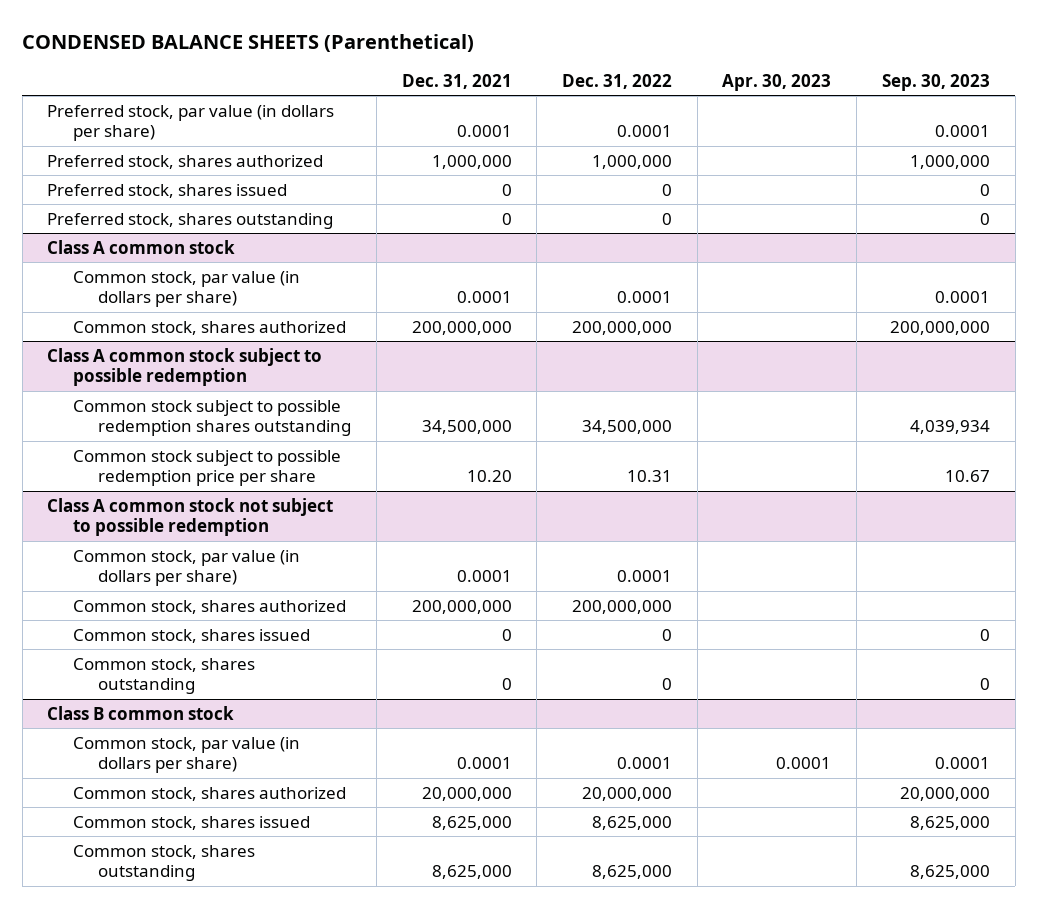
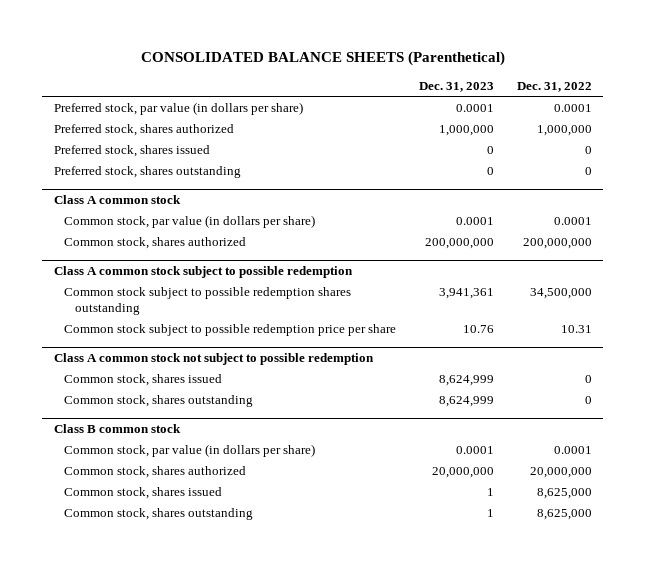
[22,33,475,52] CONDENSED BALANCE SHEETS (Parenthetical) -> [140,51,505,67] CONSOLIDATED BALANCE SHEETS (Parenthetical)
[401,73,512,89] Dec. 31, 2021 -> none
[722,73,832,91] Apr. 30, 2023 -> none
[881,73,990,91] Sep. 30, 2023 -> none
none -> [418,82,494,93] Dec. 31, 2023
[72,549,300,587] Common stock, par value (in dollars per share) -> none
[72,599,346,614] Common stock, shares authorized -> none

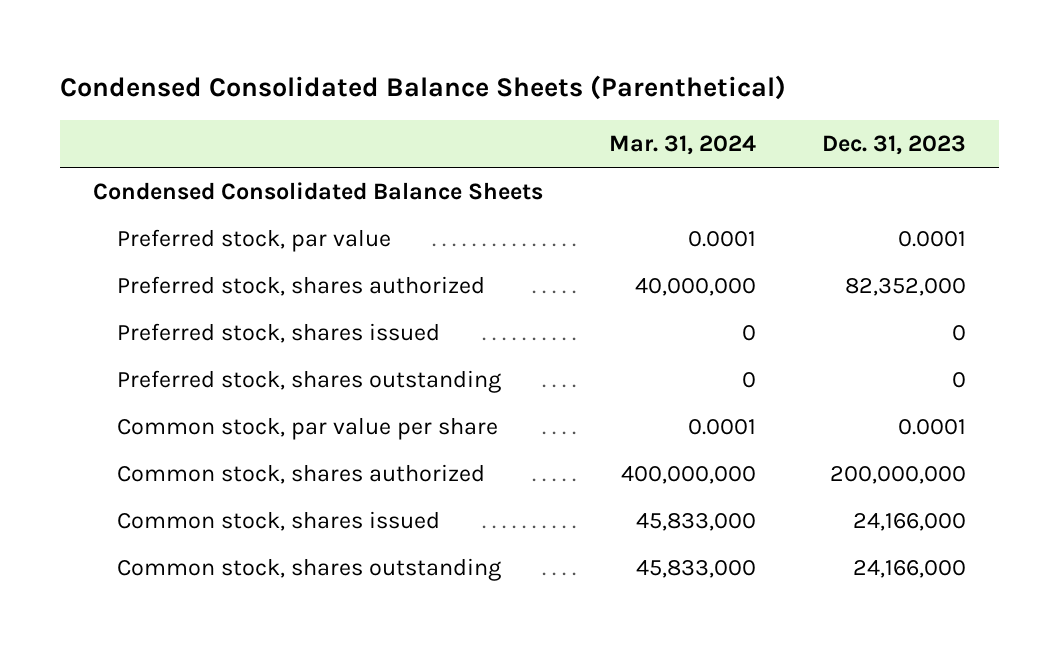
[140,51,505,67] CONSOLIDATED BALANCE SHEETS (Parenthetical) -> [59,75,786,101] Condensed Consolidated Balance Sheets (Parenthetical)
[516,82,592,93] Dec. 31, 2022 -> none
none -> [608,134,756,155] Mar. 31, 2024
none -> [92,182,543,201] Condensed Consolidated Balance Sheets
[53,101,303,115] Preferred stock, par value (in dollars per share) -> [116,229,391,253] Preferred stock, par value
[438,124,494,136] 1,000,000 -> [844,278,966,297] 82,352,000
[53,194,181,204] Class A common stock -> none
[64,214,316,228] Common stock, par value (in dollars per share) -> [116,417,498,441] Common stock, par value per share
[53,265,353,278] Class A common stock subject to possible redemption -> none
[64,286,352,315] Common stock subject to possible redemption shares outstanding -> none
[64,323,397,336] Common stock subject to possible redemption price per share -> none
[53,352,374,365] Class A common stock not subject to possible redemption -> none
[53,423,181,433] Class B common stock -> none
[64,443,316,457] Common stock, par value (in dollars per share) -> none
[64,465,247,478] Common stock, shares authorized -> none
[64,486,223,499] Common stock, shares issued -> none
[64,507,254,520] Common stock, shares outstanding -> none
[438,374,494,386] 8,624,999 -> [852,513,966,532] 24,166,000
[438,395,494,407] 8,624,999 -> [852,560,966,579] 24,166,000

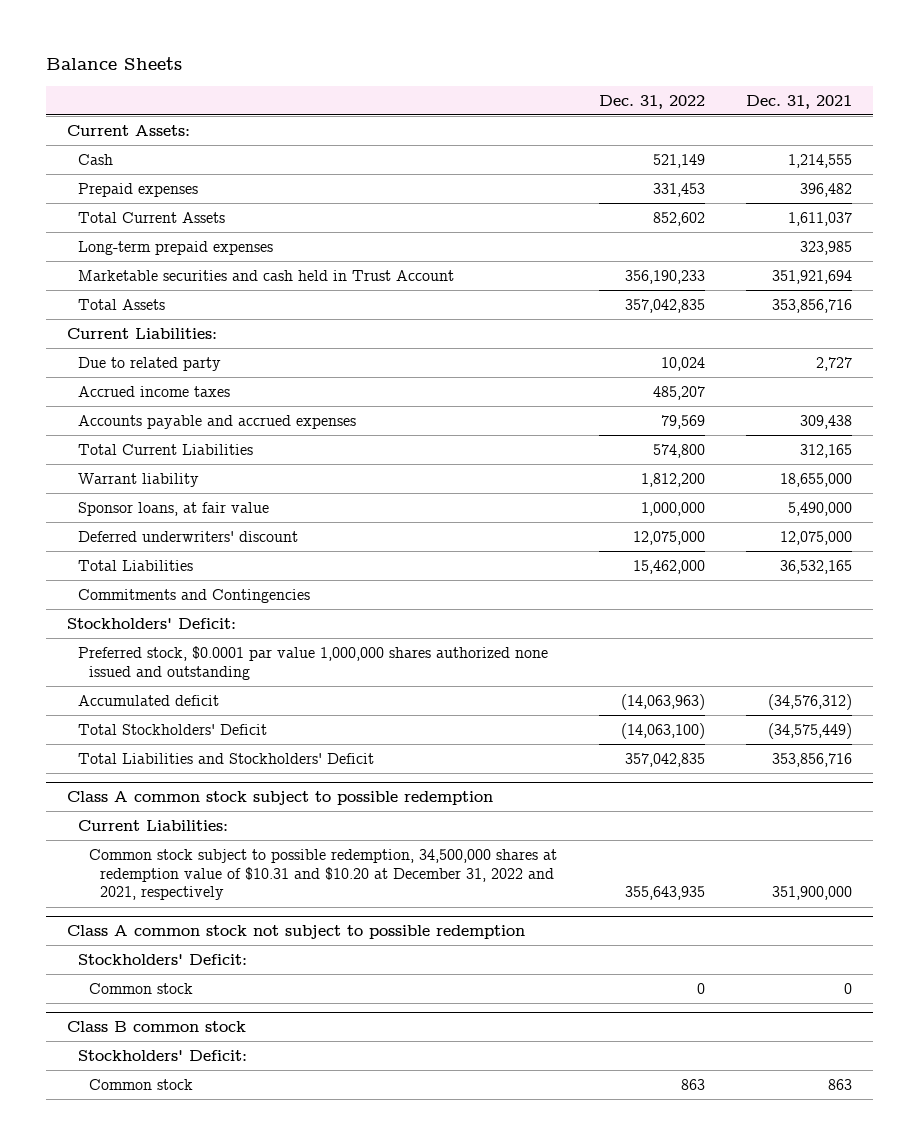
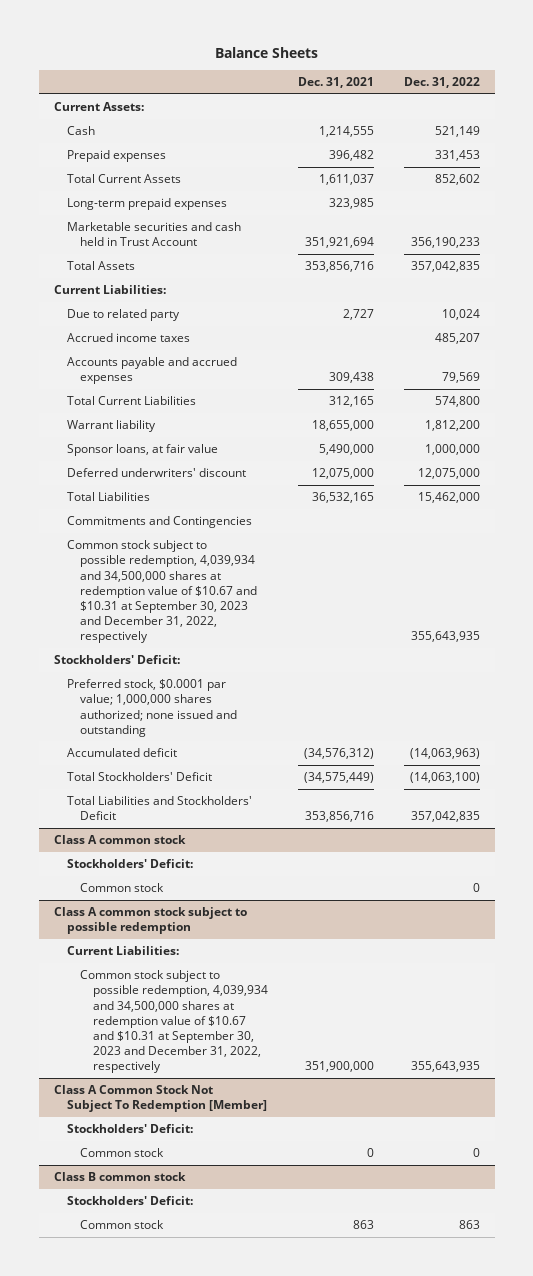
none -> [66,540,257,644] Common stock subject to possible redemption, 4,039,934 and 34,500,000 shares at redemption value of $10.67 and $10.31 at September 30, 2023 and December 31, 2022, respectively
[77,645,548,680] Preferred stock, $0.0001 par value 1,000,000 shares authorized none issued and outstanding -> [66,679,237,737] Preferred stock, $0.0001 par value; 1,000,000 shares authorized; none issued and outstanding
none -> [53,835,186,845] Class A common stock
none -> [66,859,193,869] Stockholders' Deficit:
none -> [79,883,164,893] Common stock
[88,848,557,901] Common stock subject to possible redemption, 34,500,000 shares at redemption value of $10.31 and $10.20 at December 31, 2022 and 2021, respectively -> [79,970,268,1074] Common stock subject to possible redemption, 4,039,934 and 34,500,000 shares at redemption value of $10.67 and $10.31 at September 30, 2023 and December 31, 2022, respectively
[66,925,525,940] Class A common stock not subject to possible redemption -> [53,1085,267,1113] Class A Common Stock Not Subject To Redemption [Member]

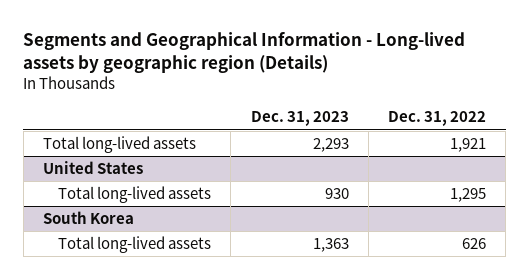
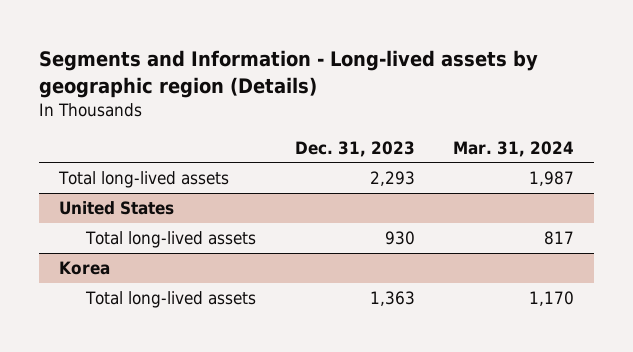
[23,32,466,74] Segments and Geographical Information - Long-lived assets by geographic region (Details) -> [39,49,539,98] Segments and Information - Long-lived assets by geographic region (Details)
[388,111,487,127] Dec. 31, 2022 -> none
none -> [453,140,575,157] Mar. 31, 2024
[42,211,134,225] South Korea -> [58,261,110,276] Korea

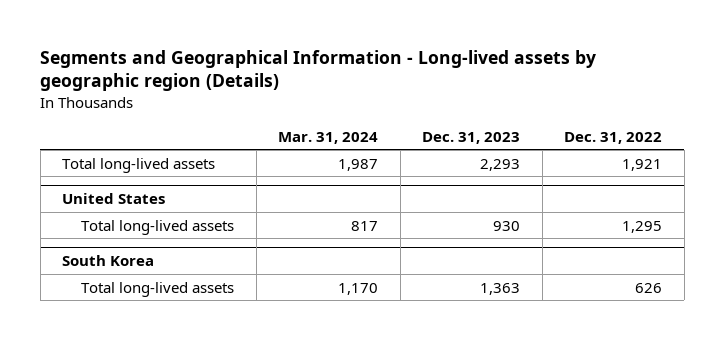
[39,49,539,98] Segments and Information - Long-lived assets by geographic region (Details) -> [40,49,597,92] Segments and Geographical Information - Long-lived assets by geographic region (Details)
none -> [564,131,663,144] Dec. 31, 2022
[58,261,110,276] Korea -> [62,254,155,266] South Korea

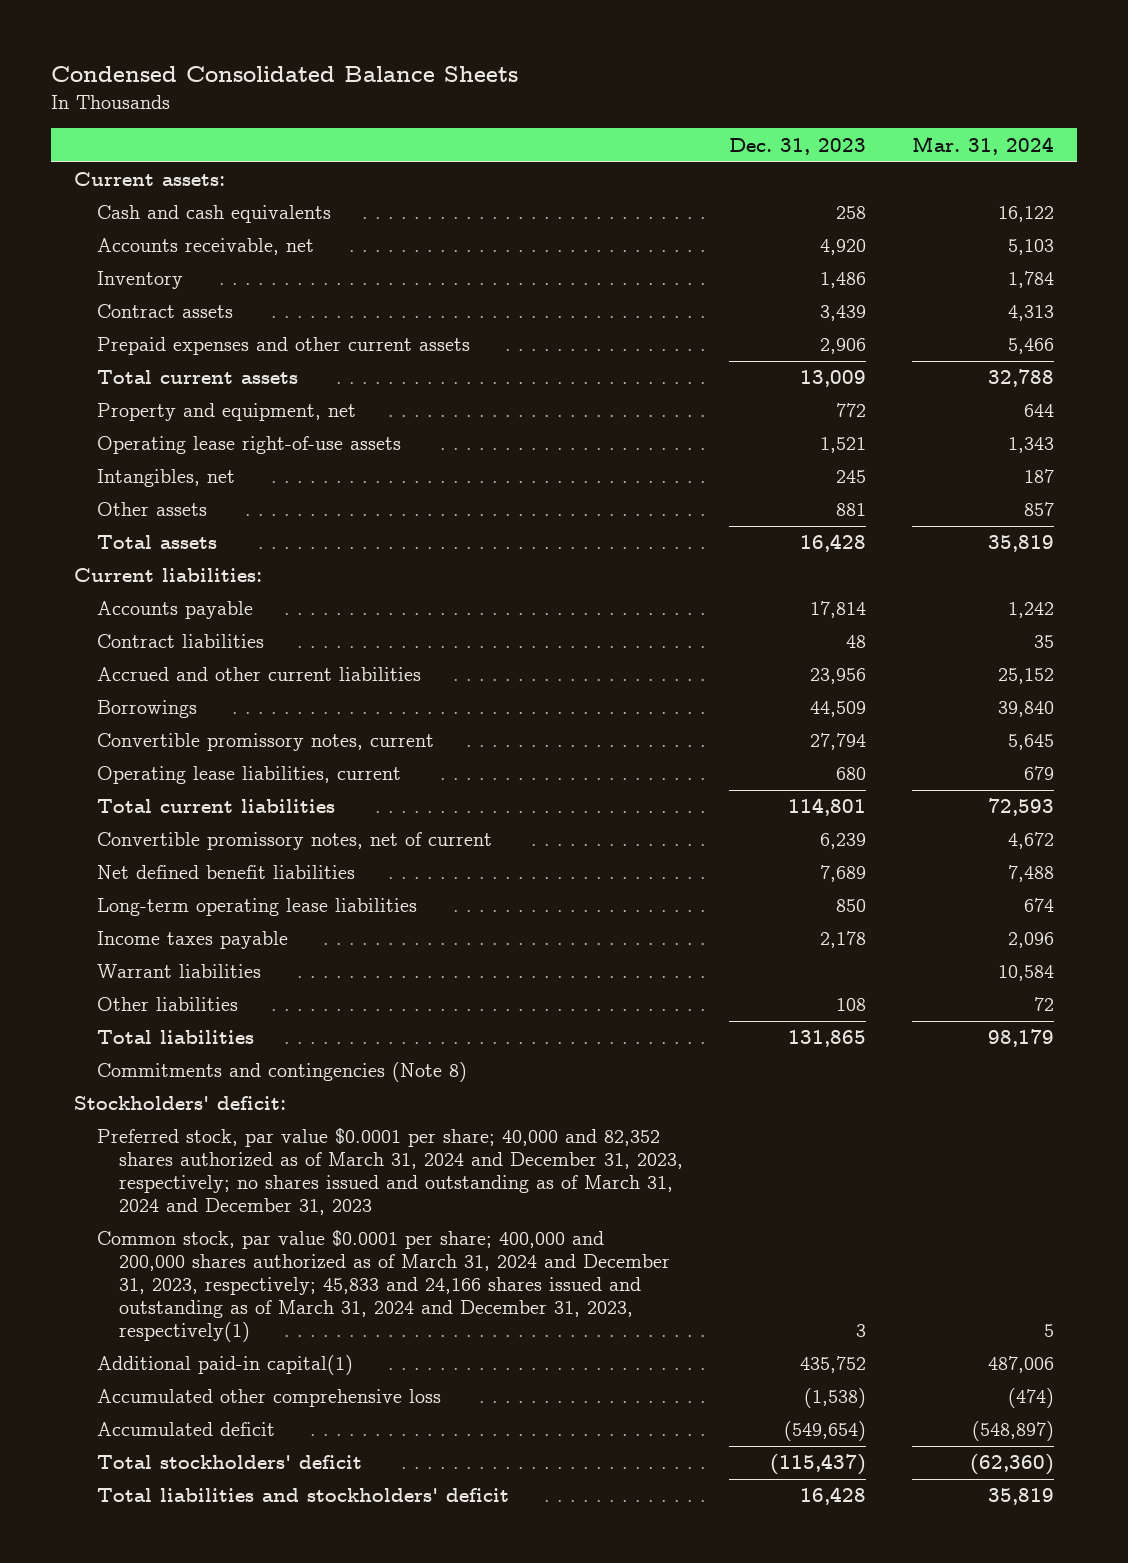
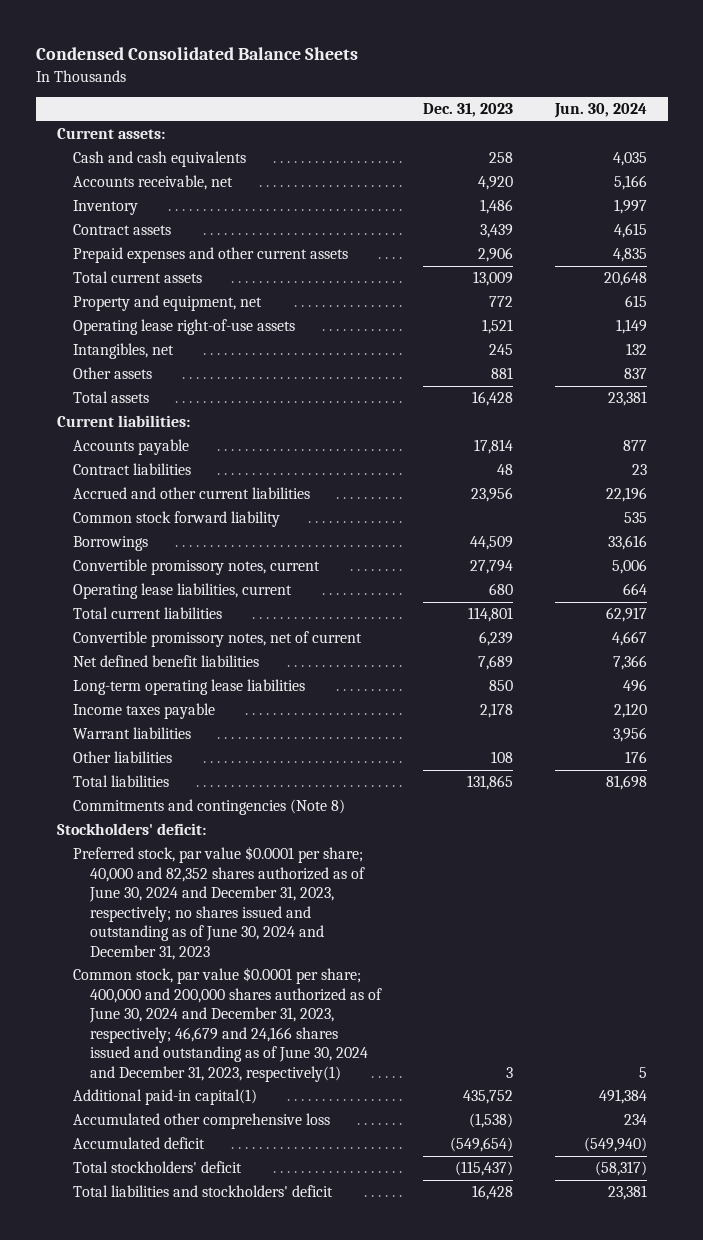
[911,135,1054,155] Mar. 31, 2024 -> none
none -> [553,103,647,119] Jun. 30, 2024
none -> [73,511,281,528] Common stock forward liability
[96,1128,684,1216] Preferred stock, par value $0.0001 per share; 40,000 and 82,352 shares authorized as of March 31, 2024 and December 31, 2023, respectively; no shares issued and outstanding as of March 31, 2024 and December 31, 2023 -> [73,846,365,960] Preferred stock, par value $0.0001 per share; 40,000 and 82,352 shares authorized as of June 30, 2024 and December 31, 2023, respectively; no shares issued and outstanding as of June 30, 2024 and December 31, 2023
[96,1230,671,1343] Common stock, par value $0.0001 per share; 400,000 and 200,000 shares authorized as of March 31, 2024 and December 31, 2023, respectively; 45,833 and 24,166 shares issued and outstanding as of March 31, 2024 and December 31, 2023, respectively(1) -> [73,967,382,1082] Common stock, par value $0.0001 per share; 400,000 and 200,000 shares authorized as of June 30, 2024 and December 31, 2023, respectively; 46,679 and 24,166 shares issued and outstanding as of June 30, 2024 and December 31, 2023, respectively(1)

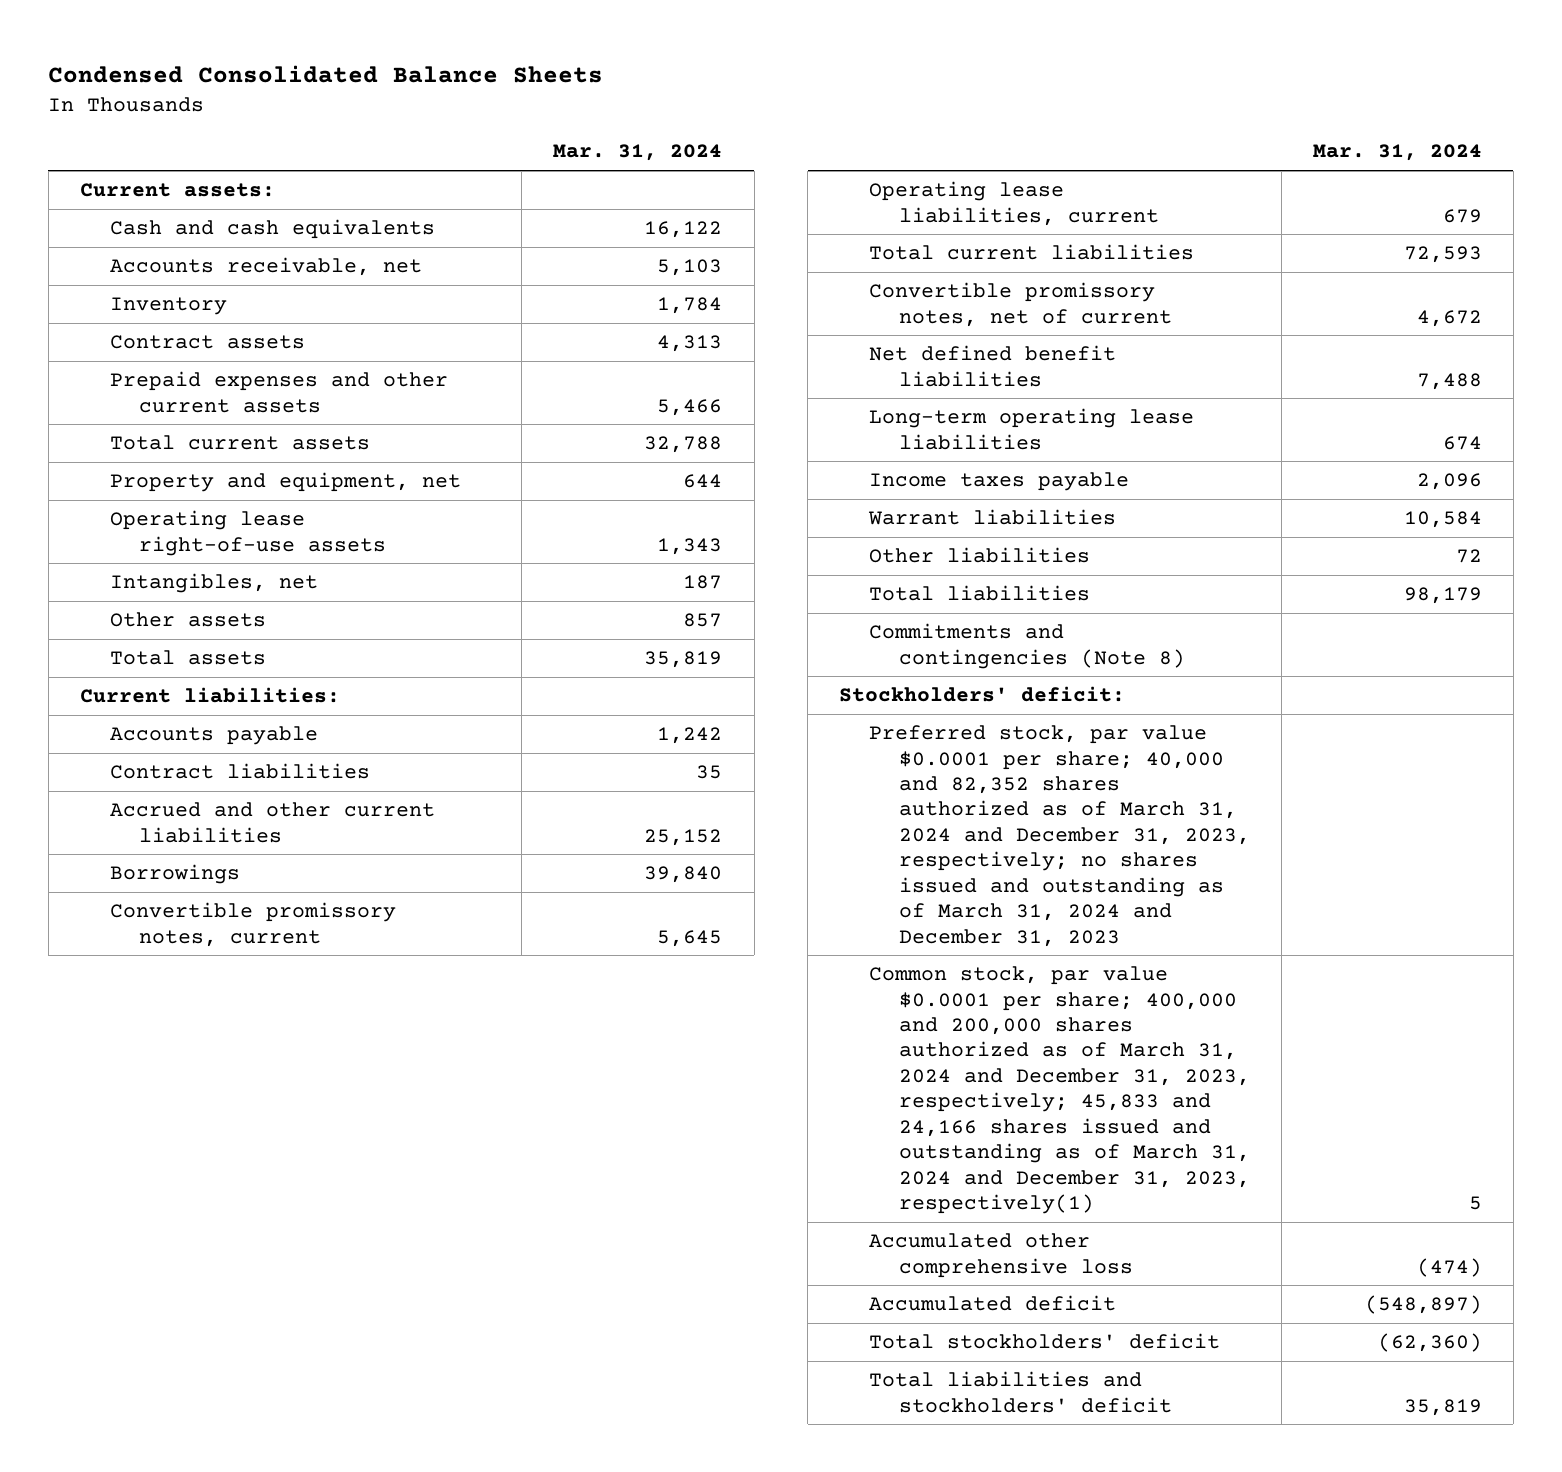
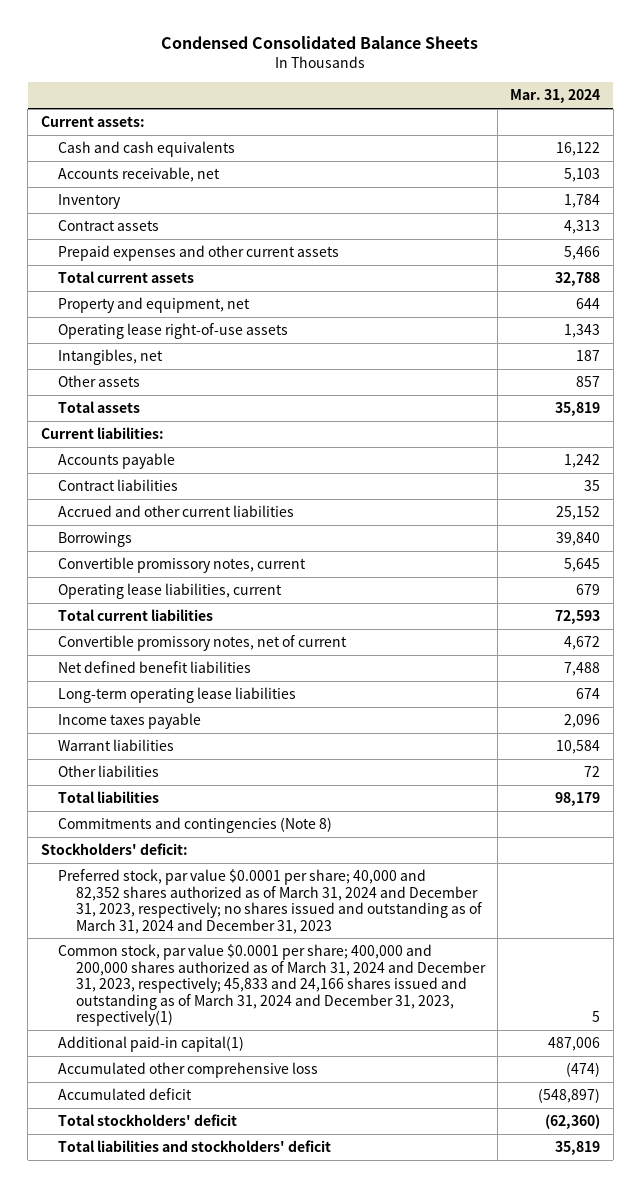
none -> [58,1036,245,1053] Additional paid-in capital(1)

